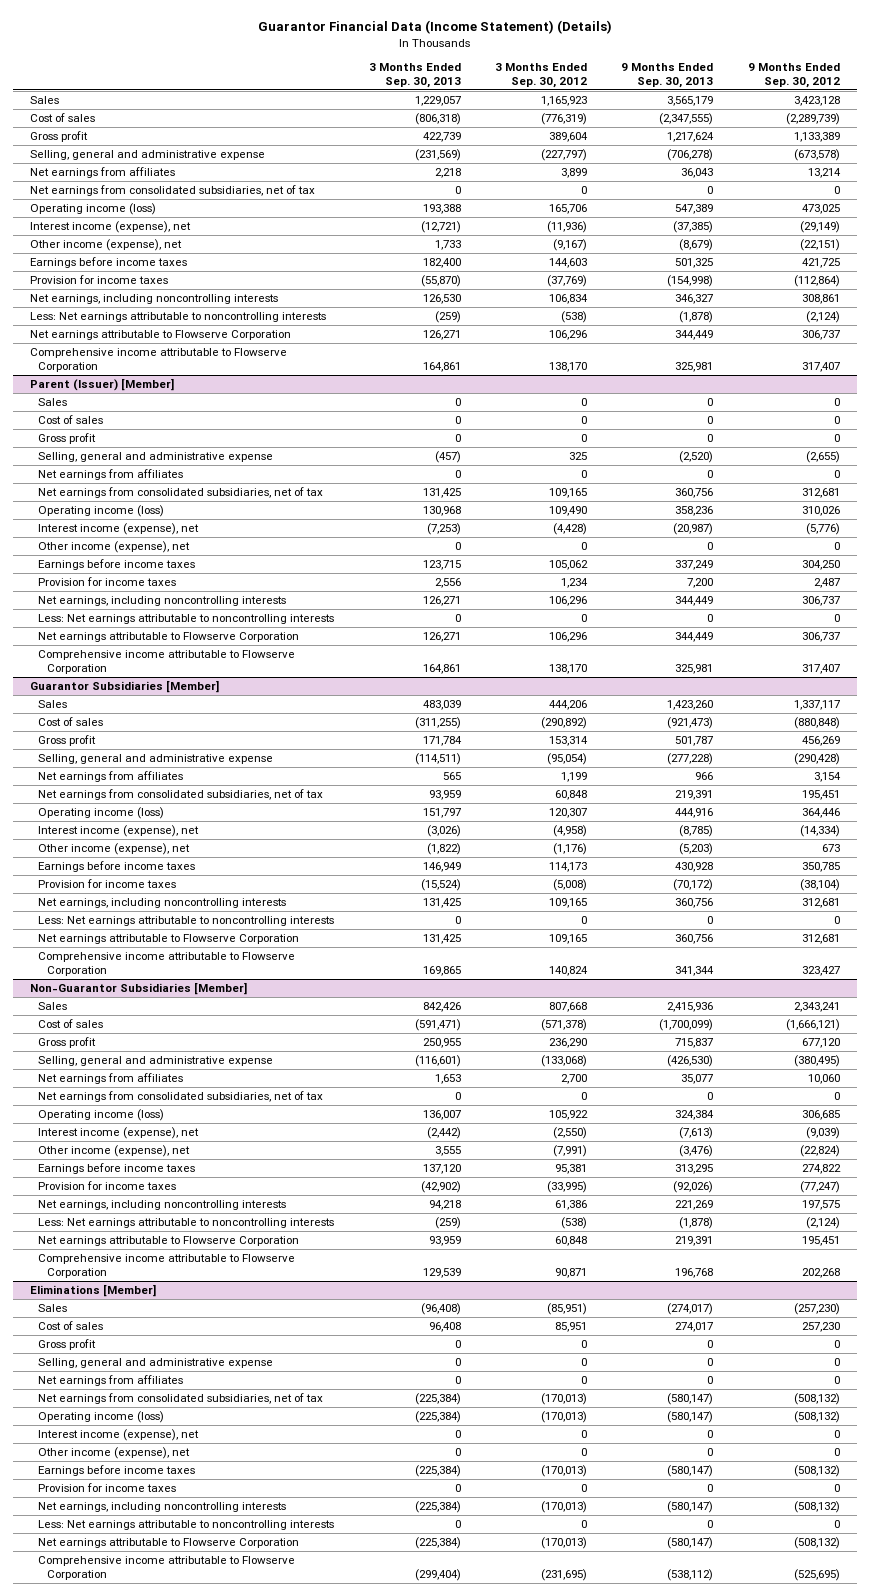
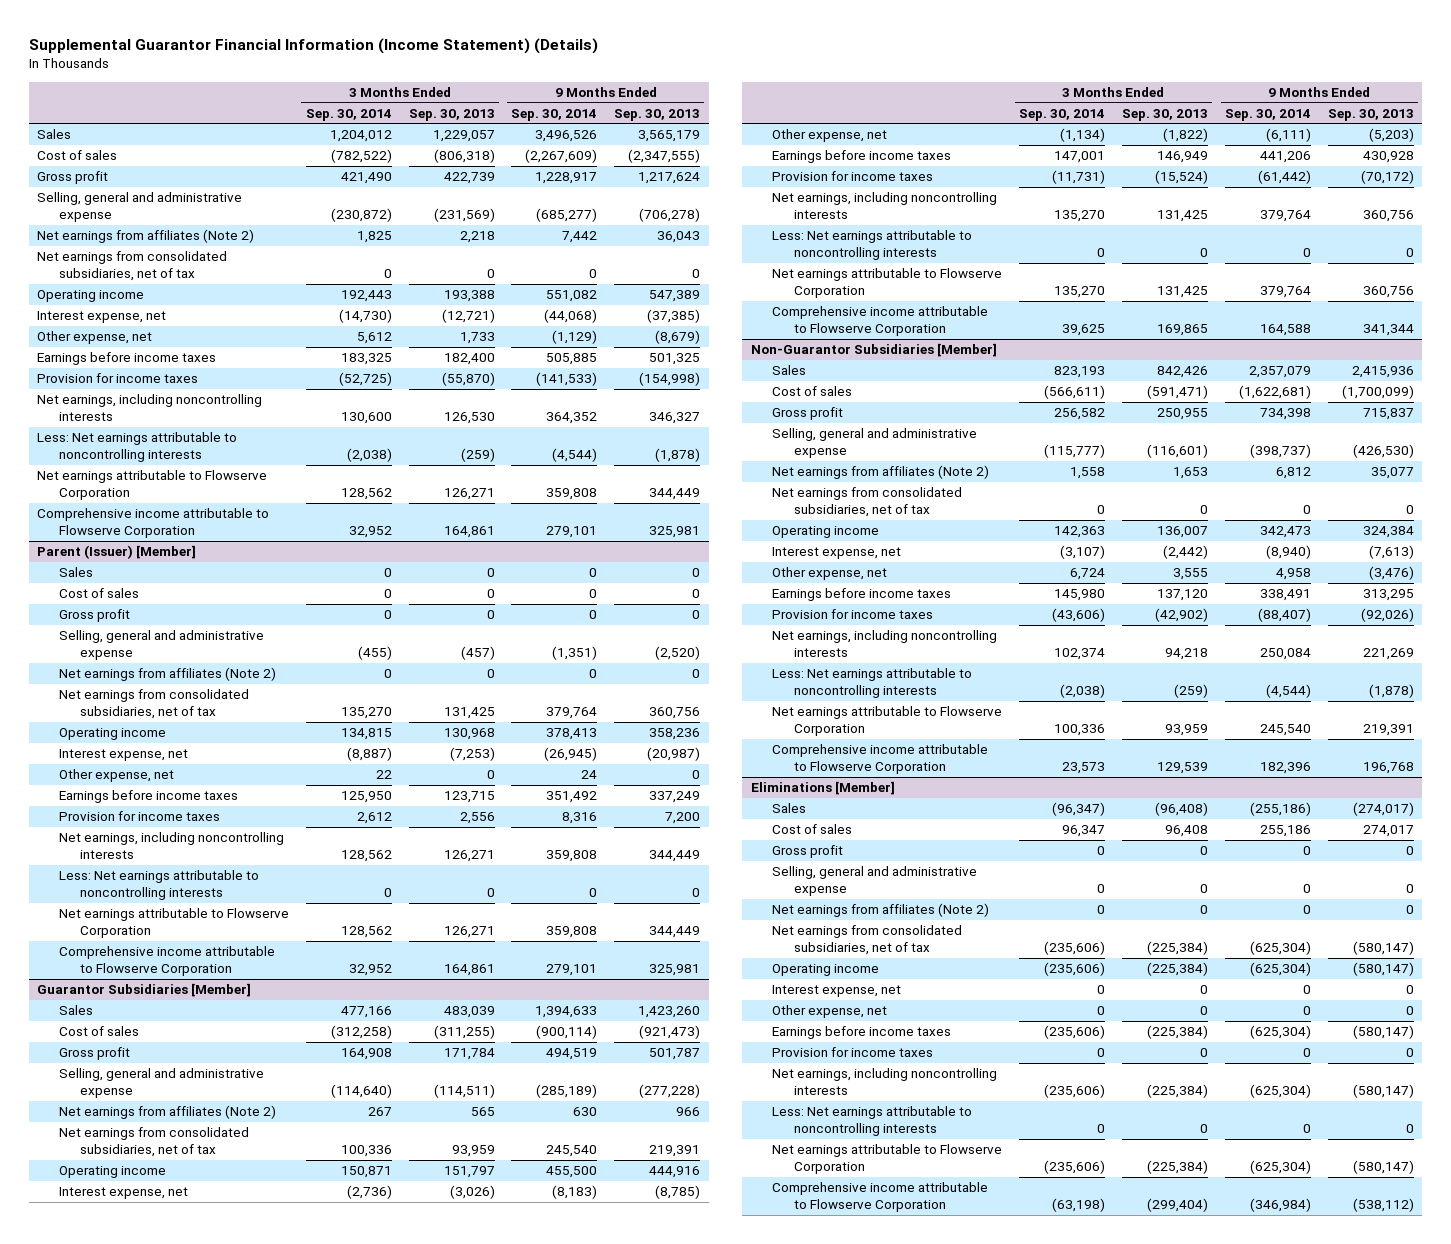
[258,20,613,35] Guarantor Financial Data (Income Statement) (Details) -> [29,37,599,54] Supplemental Guarantor Financial Information (Income Statement) (Details)
[495,63,588,88] 3 Months Ended Sep. 30, 2012 -> none
[747,63,840,88] 9 Months Ended Sep. 30, 2012 -> none
none -> [305,108,392,121] Sep. 30, 2014
none -> [511,108,598,121] Sep. 30, 2014
[30,167,176,179] Net earnings from affiliates -> [37,229,255,244] Net earnings from affiliates (Note 2)
[30,203,157,216] Operating income (loss) -> [37,290,145,303] Operating income
[30,221,192,234] Interest income (expense), net -> [37,311,167,324] Interest expense, net
[30,239,183,252] Other income (expense), net -> [37,331,153,345] Other expense, net
[38,469,184,481] Net earnings from affiliates -> [58,667,276,682] Net earnings from affiliates (Note 2)
[38,505,165,518] Operating income (loss) -> [58,728,166,741] Operating income
[38,523,200,536] Interest income (expense), net -> [58,749,188,762] Interest expense, net
[38,541,191,554] Other income (expense), net -> [58,769,174,783] Other expense, net
[38,771,184,783] Net earnings from affiliates -> [58,1105,276,1120] Net earnings from affiliates (Note 2)
[38,807,165,820] Operating income (loss) -> [58,1166,166,1179] Operating income
[38,825,200,838] Interest income (expense), net -> [58,1187,188,1200] Interest expense, net
[38,843,191,856] Other income (expense), net -> [772,129,888,143] Other expense, net
[38,1073,184,1085] Net earnings from affiliates -> [772,465,990,480] Net earnings from affiliates (Note 2)
[38,1109,165,1122] Operating income (loss) -> [772,526,880,539] Operating income
[38,1127,200,1140] Interest income (expense), net -> [772,547,902,560] Interest expense, net
[38,1145,191,1158] Other income (expense), net -> [772,567,888,581] Other expense, net
[38,1375,184,1387] Net earnings from affiliates -> [772,903,990,918] Net earnings from affiliates (Note 2)
[38,1411,165,1424] Operating income (loss) -> [772,964,880,977] Operating income
[38,1429,200,1442] Interest income (expense), net -> [772,985,902,998] Interest expense, net
[38,1447,191,1460] Other income (expense), net -> [772,1005,888,1019] Other expense, net

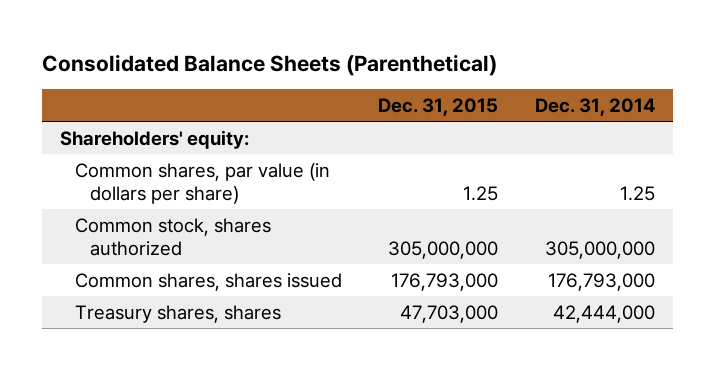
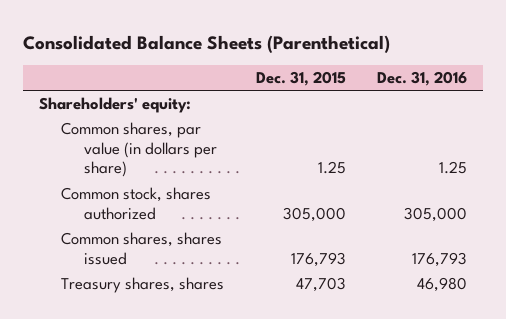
[534,97,655,116] Dec. 31, 2014 -> none
none -> [376,71,467,87] Dec. 31, 2016
[388,240,499,259] 305,000,000 -> [282,206,346,222] 305,000
[391,272,499,291] 176,793,000 -> [290,251,346,267] 176,793
[400,304,499,323] 47,703,000 -> [295,277,346,293] 47,703

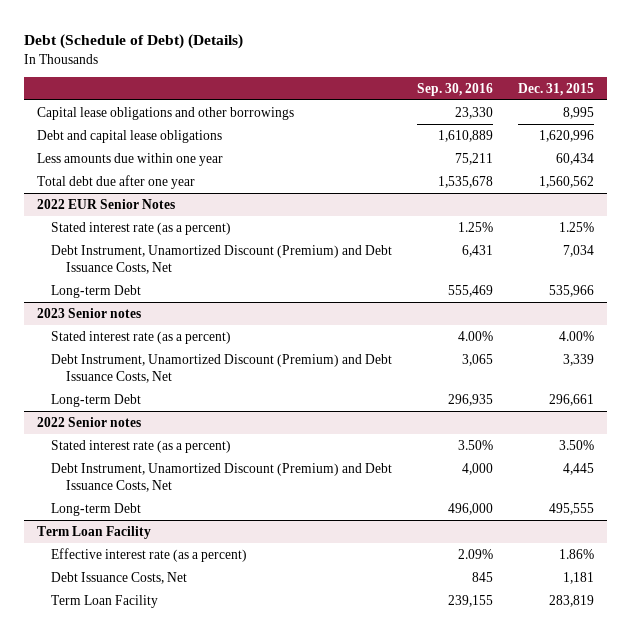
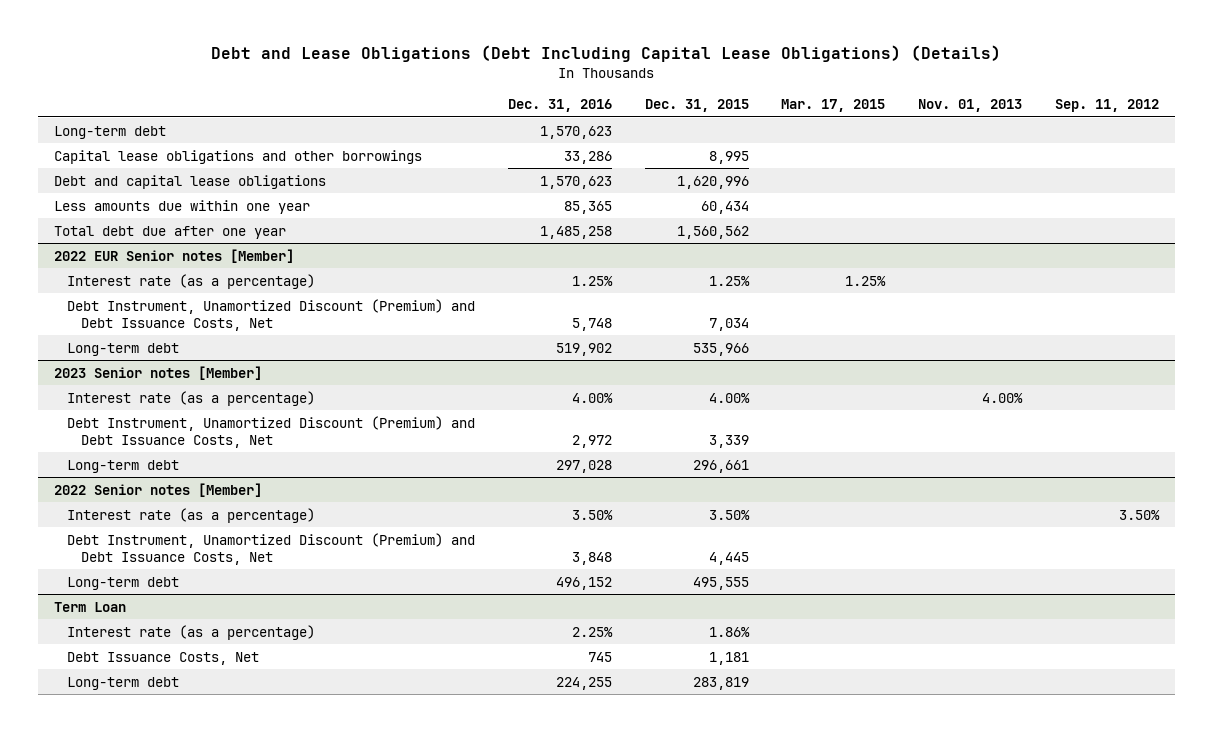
[24,34,244,50] Debt (Schedule of Debt) (Details) -> [211,45,1002,63] Debt and Lease Obligations (Debt Including Capital Lease Obligations) (Details)
[417,82,494,96] Sep. 30, 2016 -> none
none -> [508,99,613,113] Dec. 31, 2016
none -> [781,99,886,113] Mar. 17, 2015
none -> [917,99,1022,113] Nov. 01, 2013
none -> [1054,99,1159,113] Sep. 11, 2012
none -> [54,125,167,139] Long-term debt
[36,198,175,209] 2022 EUR Senior Notes -> [54,248,295,263] 2022 EUR Senior notes [Member]
[51,221,232,235] Stated interest rate (as a percent) -> [67,273,316,289] Interest rate (as a percentage)
[51,284,142,298] Long-term Debt -> [67,342,180,356] Long-term debt
[36,307,141,318] 2023 Senior notes -> [54,365,263,380] 2023 Senior notes [Member]
[51,330,232,344] Stated interest rate (as a percent) -> [67,390,316,406] Interest rate (as a percentage)
[51,393,142,407] Long-term Debt -> [67,459,180,473] Long-term debt
[36,416,141,427] 2022 Senior notes -> [54,482,263,497] 2022 Senior notes [Member]
[51,439,232,453] Stated interest rate (as a percent) -> [67,507,316,523] Interest rate (as a percentage)
[51,502,142,516] Long-term Debt -> [67,576,180,590] Long-term debt
[36,525,151,539] Term Loan Facility -> [54,601,127,612] Term Loan
[51,547,248,562] Effective interest rate (as a percent) -> [67,624,316,640] Interest rate (as a percentage)
[51,594,159,608] Term Loan Facility -> [67,676,180,690] Long-term debt

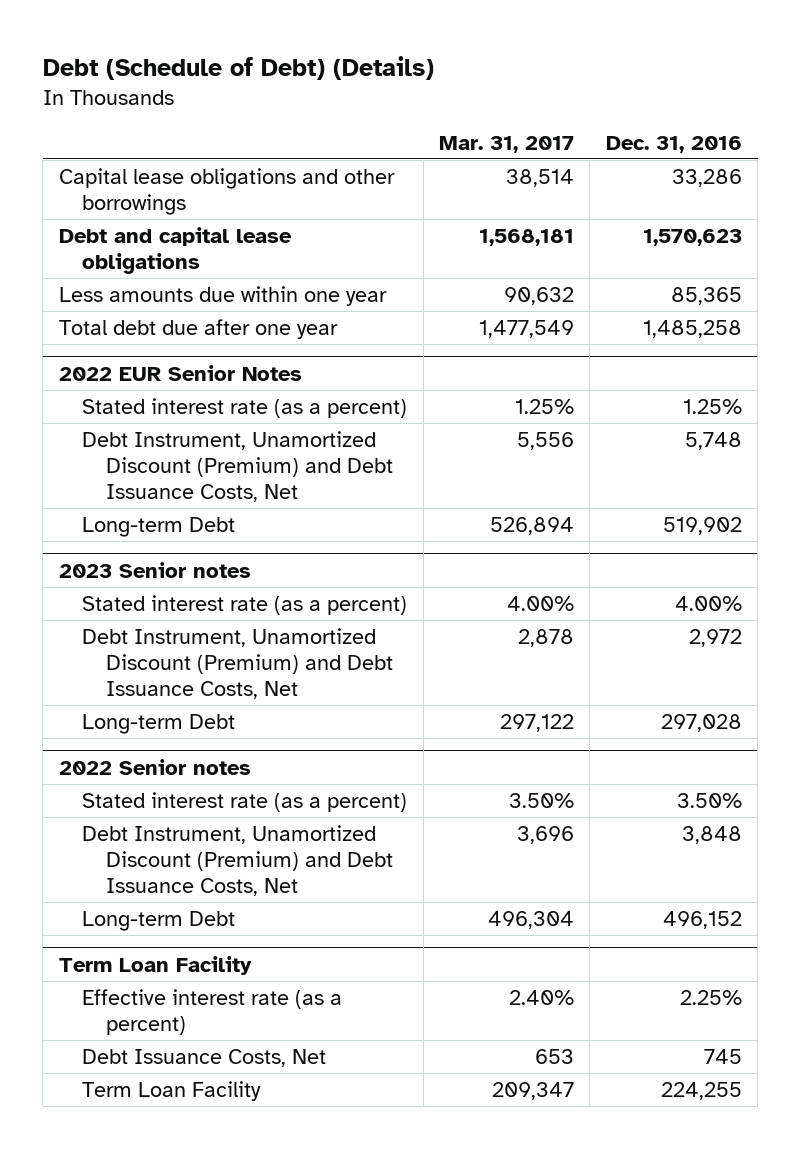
[211,45,1002,63] Debt and Lease Obligations (Debt Including Capital Lease Obligations) (Details) -> [42,55,434,80] Debt (Schedule of Debt) (Details)
[644,99,749,113] Dec. 31, 2015 -> none
[781,99,886,113] Mar. 17, 2015 -> none
[917,99,1022,113] Nov. 01, 2013 -> none
[1054,99,1159,113] Sep. 11, 2012 -> none
none -> [439,135,575,153] Mar. 31, 2017
[54,125,167,139] Long-term debt -> none
[54,248,295,263] 2022 EUR Senior notes [Member] -> [58,364,302,381] 2022 EUR Senior Notes
[67,273,316,289] Interest rate (as a percentage) -> [82,397,408,418] Stated interest rate (as a percent)
[67,342,180,356] Long-term debt -> [82,516,236,537] Long-term Debt
[54,365,263,380] 2023 Senior notes [Member] -> [58,561,251,578] 2023 Senior notes
[67,390,316,406] Interest rate (as a percentage) -> [82,594,408,615] Stated interest rate (as a percent)
[67,459,180,473] Long-term debt -> [82,713,236,734] Long-term Debt
[54,482,263,497] 2022 Senior notes [Member] -> [58,758,251,775] 2022 Senior notes
[67,507,316,523] Interest rate (as a percentage) -> [82,791,408,812] Stated interest rate (as a percent)
[67,576,180,590] Long-term debt -> [82,910,236,931] Long-term Debt
[54,601,127,612] Term Loan -> [58,955,252,975] Term Loan Facility
[67,624,316,640] Interest rate (as a percentage) -> [82,988,343,1035] Effective interest rate (as a percent)
[67,676,180,690] Long-term debt -> [82,1080,262,1101] Term Loan Facility

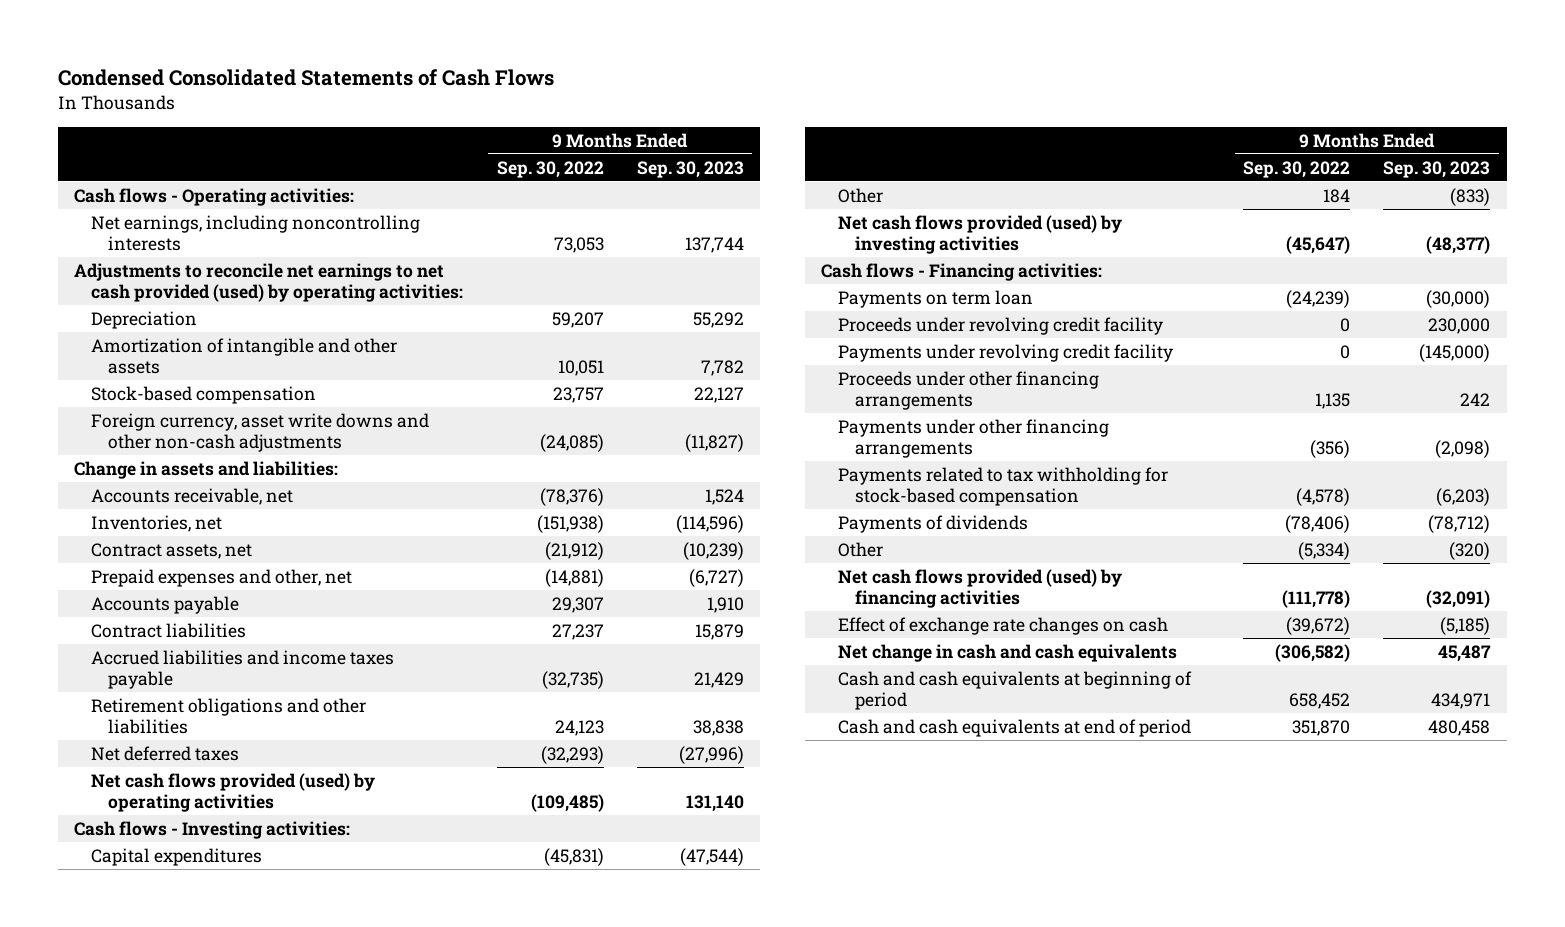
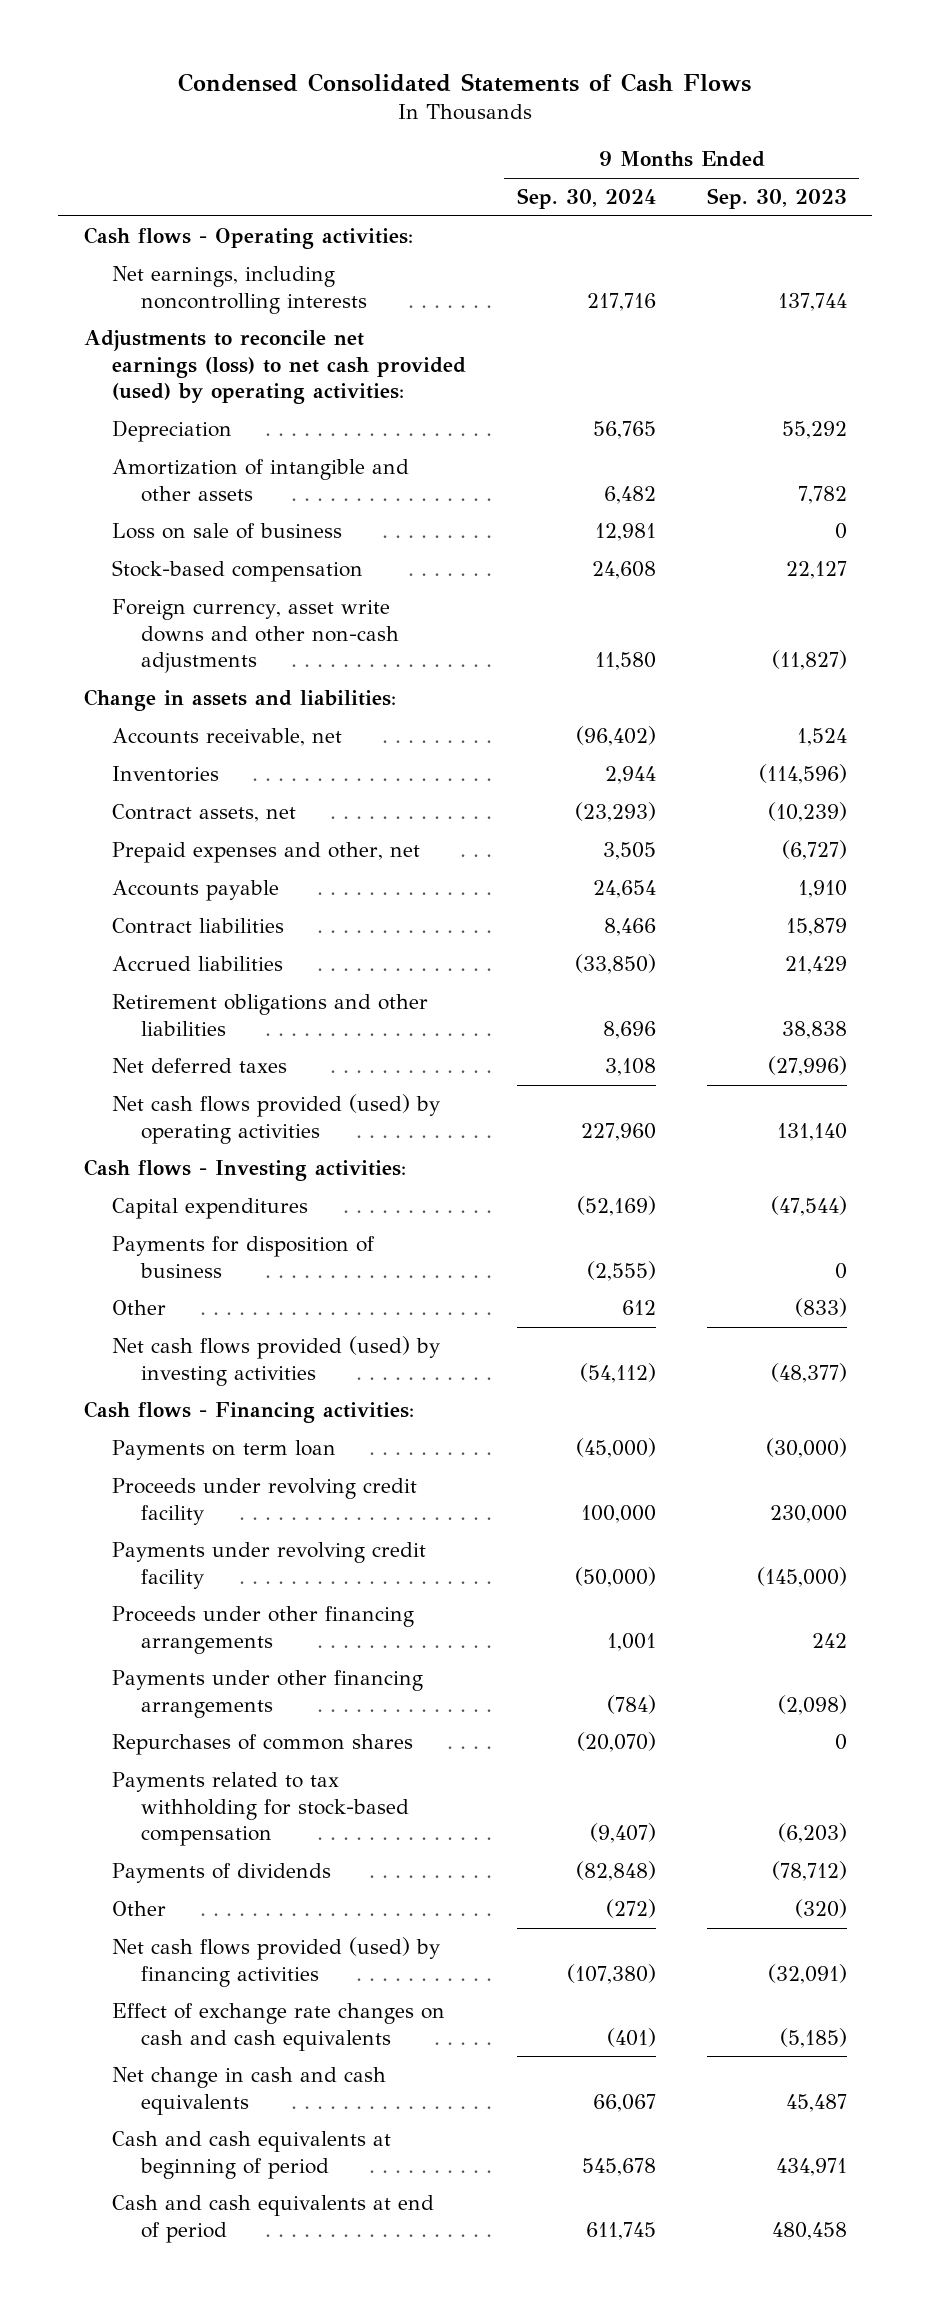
[496,160,604,178] Sep. 30, 2022 -> none
none -> [516,188,656,210] Sep. 30, 2024
[74,262,464,303] Adjustments to reconcile net earnings to net cash provided (used) by operating activities: -> [83,330,467,404] Adjustments to reconcile net earnings (loss) to net cash provided (used) by operating activities:
none -> [112,523,343,540] Loss on sale of business
[91,514,223,532] Inventories, net -> [112,766,220,783] Inventories
[91,649,395,690] Accrued liabilities and income taxes payable -> [112,956,284,972] Accrued liabilities
none -> [112,1236,376,1278] Payments for disposition of business
none -> [112,1734,414,1756] Repurchases of common shares
[838,616,1169,635] Effect of exchange rate changes on cash -> [112,2003,446,2051] Effect of exchange rate changes on cash and cash equivalents

